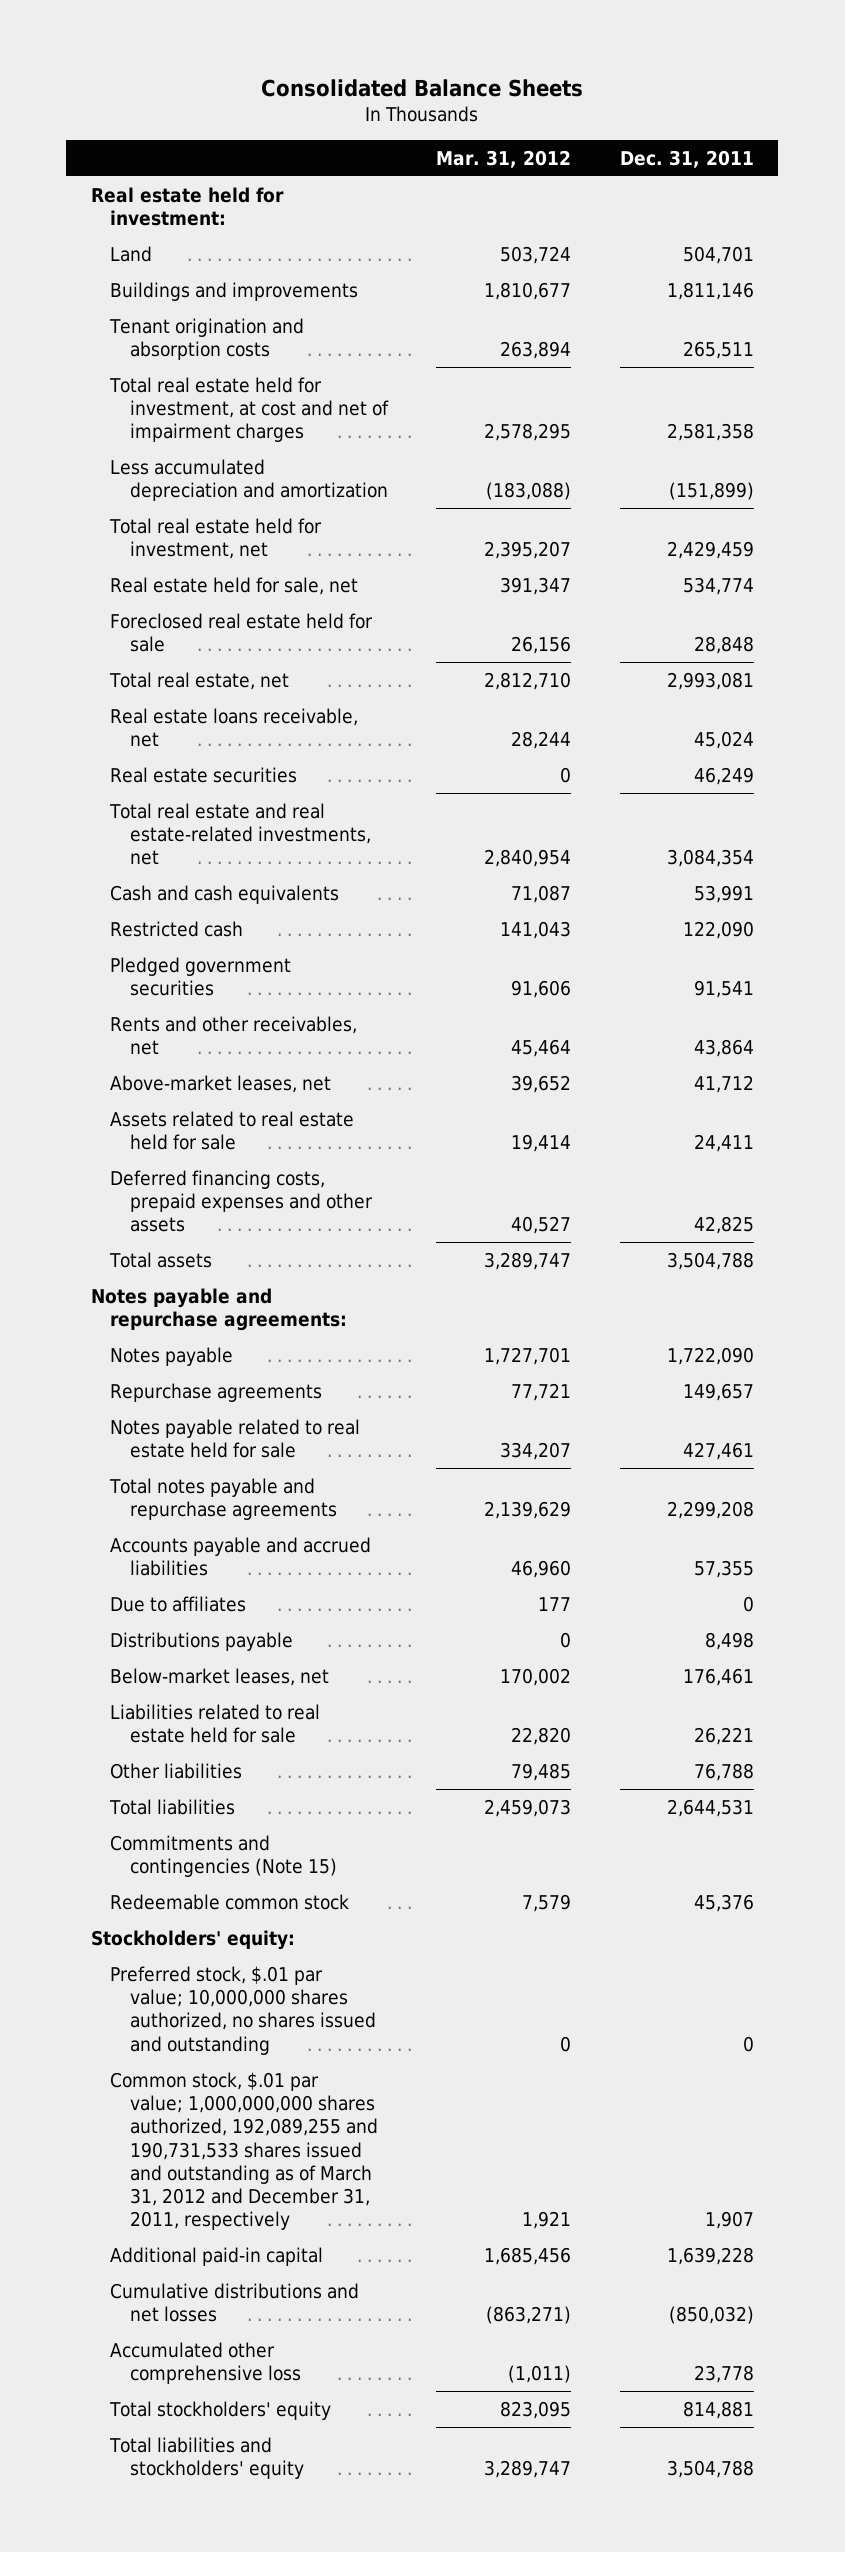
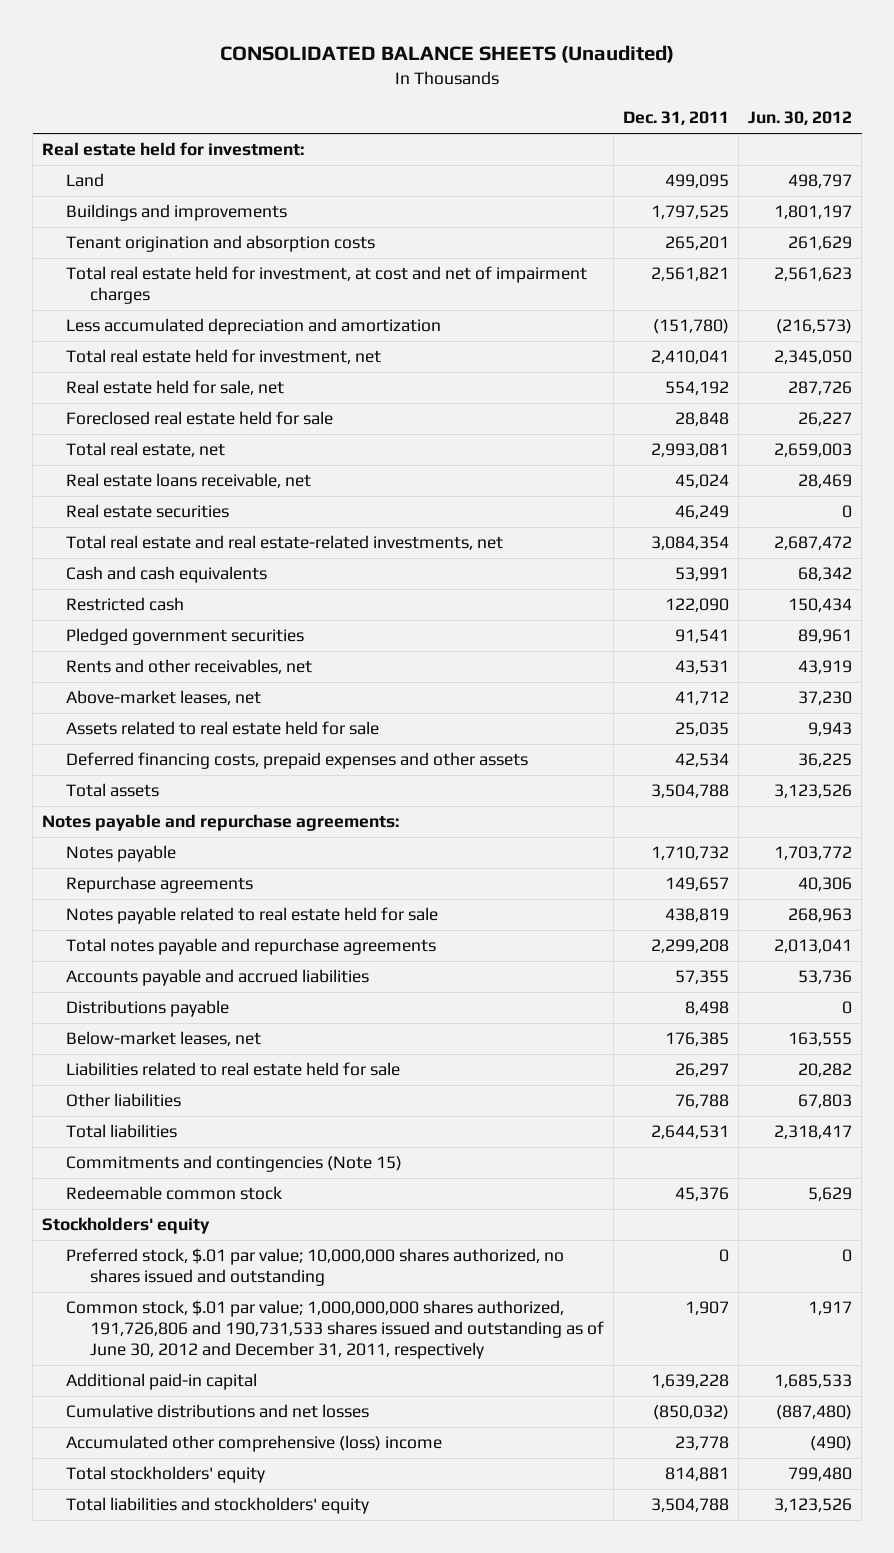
[261,78,584,97] Consolidated Balance Sheets -> [220,45,675,64] CONSOLIDATED BALANCE SHEETS (Unaudited)
[436,149,572,168] Mar. 31, 2012 -> none
none -> [748,111,853,126] Jun. 30, 2012
[683,245,755,264] 504,701 -> [665,174,730,189] 499,095
[667,281,755,300] 1,811,146 -> [651,205,730,220] 1,797,525
[683,341,755,360] 265,511 -> [665,236,730,251] 265,201
[667,423,755,442] 2,581,358 -> [651,267,730,282] 2,561,821
[669,482,755,501] (151,899) -> [653,319,730,335] (151,780)
[667,541,755,560] 2,429,459 -> [651,350,730,365] 2,410,041
[683,576,755,595] 534,774 -> [665,381,730,396] 554,192
[694,1039,755,1058] 43,864 -> [675,660,730,675] 43,531
[694,1134,755,1153] 24,411 -> [675,722,730,737] 25,035
[694,1216,755,1235] 42,825 -> [675,753,730,768] 42,534
[667,1346,755,1365] 1,722,090 -> [651,846,730,861] 1,710,732
[683,1442,755,1461] 427,461 -> [665,908,730,923] 438,819
[110,1595,247,1612] Due to affiliates -> none
[683,1667,755,1686] 176,461 -> [665,1032,730,1047] 176,385
[694,1727,755,1746] 26,221 -> [675,1063,730,1078] 26,297
[90,1929,295,1950] Stockholders' equity: -> [42,1217,211,1235] Stockholders' equity
[110,2071,378,2231] Common stock, $.01 par value; 1,000,000,000 shares authorized, 192,089,255 and 190,731,533 shares issued and outstanding as of March 31, 2012 and December 31, 2011, respectively -> [66,1300,604,1359] Common stock, $.01 par value; 1,000,000,000 shares authorized, 191,726,806 and 190,731,533 shares issued and outstanding as of June 30, 2012 and December 31, 2011, respectively
[110,2341,301,2385] Accumulated other comprehensive loss -> [66,1435,443,1453] Accumulated other comprehensive (loss) income

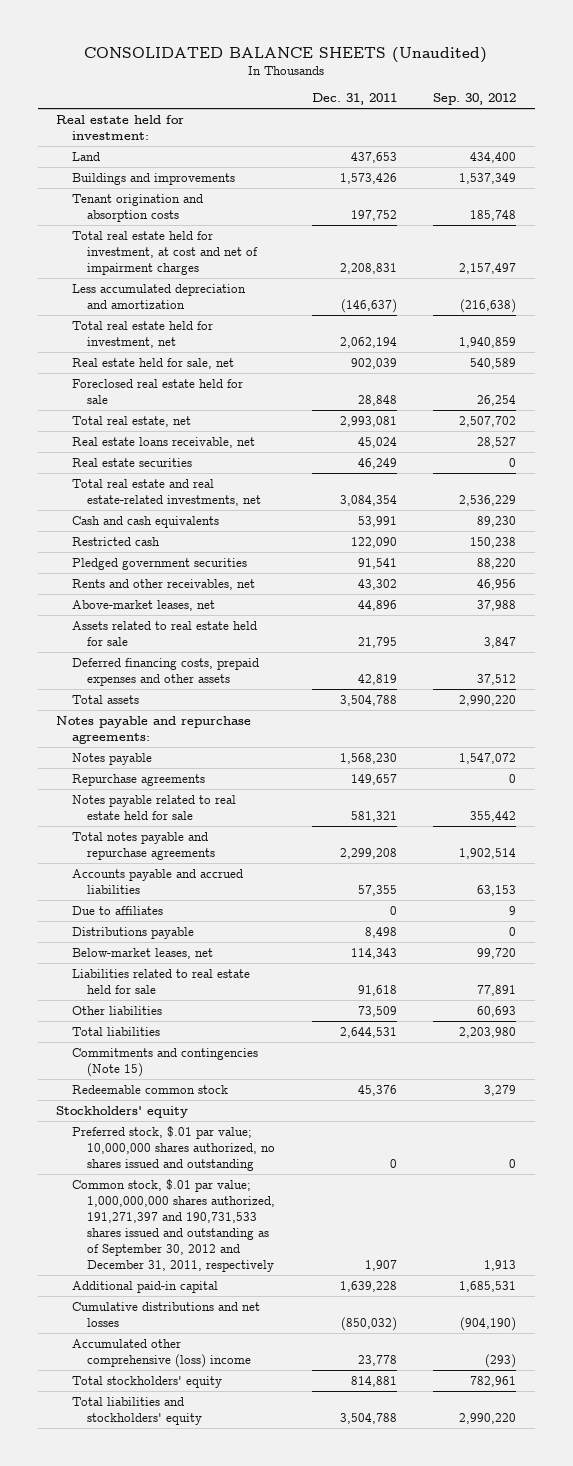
[748,111,853,126] Jun. 30, 2012 -> none
none -> [433,93,517,106] Sep. 30, 2012
[665,174,730,189] 499,095 -> [350,151,397,163] 437,653
[651,205,730,220] 1,797,525 -> [339,172,397,184] 1,573,426
[665,236,730,251] 265,201 -> [350,209,397,221] 197,752
[651,267,730,282] 2,561,821 -> [339,262,397,274] 2,208,831
[653,319,730,335] (151,780) -> [340,298,397,313] (146,637)
[651,350,730,365] 2,410,041 -> [339,336,397,348] 2,062,194
[665,381,730,396] 554,192 -> [350,357,397,369] 902,039
[675,660,730,675] 43,531 -> [357,578,397,590] 43,302
[675,691,730,706] 41,712 -> [357,599,397,611] 44,896
[675,722,730,737] 25,035 -> [357,636,397,648] 21,795
[675,753,730,768] 42,534 -> [357,673,397,685] 42,819
[651,846,730,861] 1,710,732 -> [339,752,397,764] 1,568,230
[665,908,730,923] 438,819 -> [350,810,397,822] 581,321
none -> [71,905,163,915] Due to affiliates
[665,1032,730,1047] 176,385 -> [350,947,397,959] 114,343
[675,1063,730,1078] 26,297 -> [357,984,397,996] 91,618
[675,1094,730,1109] 76,788 -> [357,1005,397,1017] 73,509
[66,1300,604,1359] Common stock, $.01 par value; 1,000,000,000 shares authorized, 191,726,806 and 190,731,533 shares issued and outstanding as of June 30, 2012 and December 31, 2011, respectively -> [71,1178,275,1273] Common stock, $.01 par value; 1,000,000,000 shares authorized, 191,271,397 and 190,731,533 shares issued and outstanding as of September 30, 2012 and December 31, 2011, respectively

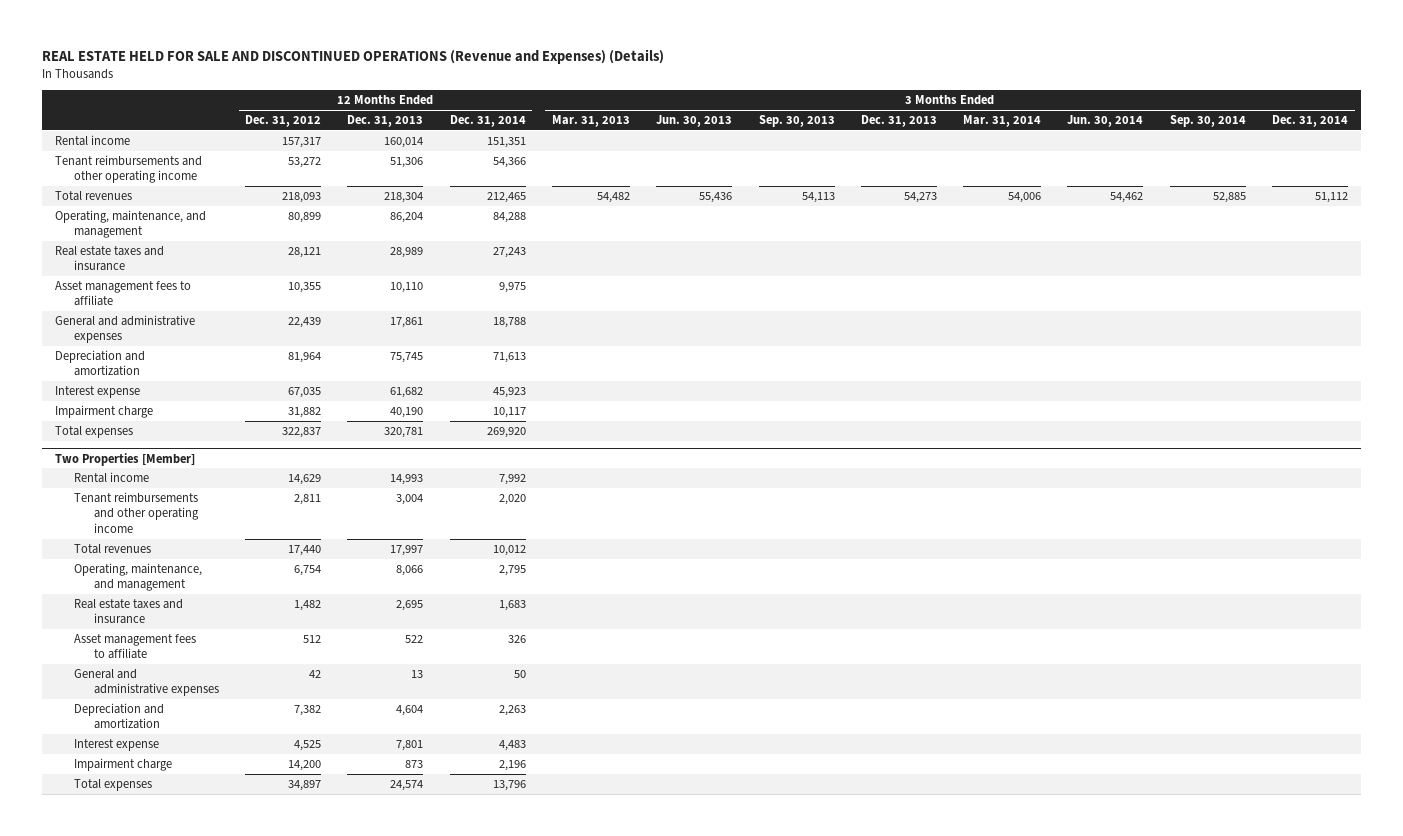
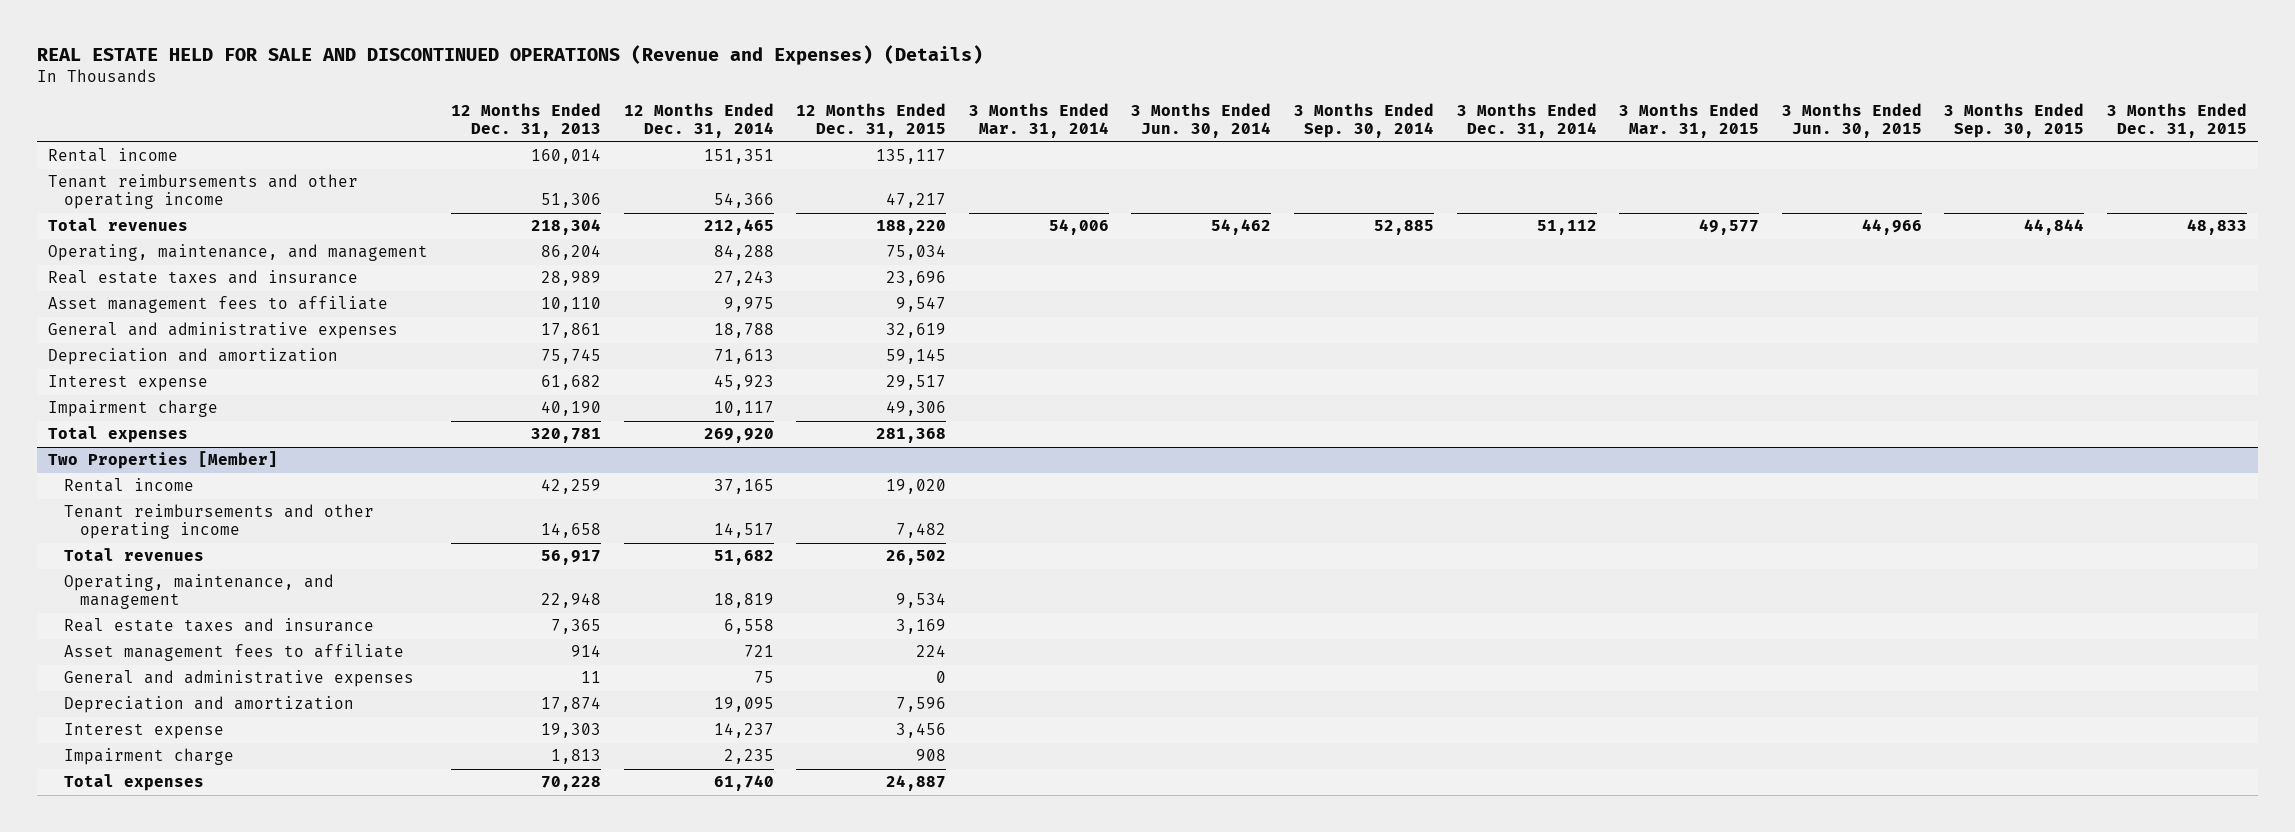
[245,114,322,127] Dec. 31, 2012 -> none
[551,114,630,127] Mar. 31, 2013 -> none
[656,114,733,127] Jun. 30, 2013 -> none
[758,114,835,127] Sep. 30, 2013 -> none
[860,114,937,127] Dec. 31, 2013 -> none
none -> [796,103,947,138] 12 Months Ended Dec. 31, 2015
none -> [1619,103,1760,138] 3 Months Ended Mar. 31, 2015
none -> [1781,103,1922,138] 3 Months Ended Jun. 30, 2015
none -> [1944,103,2085,138] 3 Months Ended Sep. 30, 2015
none -> [2107,103,2248,138] 3 Months Ended Dec. 31, 2015
[390,473,424,485] 14,993 -> [540,479,601,495] 42,259
[498,473,526,485] 7,992 -> [713,479,774,495] 37,165
[396,493,424,505] 3,004 -> [540,523,601,539] 14,658
[498,493,526,505] 2,020 -> [713,523,774,539] 14,517
[390,544,424,556] 17,997 -> [540,550,601,566] 56,917
[492,544,526,556] 10,012 -> [713,550,774,566] 51,682
[396,564,424,576] 8,066 -> [540,593,601,609] 22,948
[498,564,526,576] 2,795 -> [713,593,774,609] 18,819
[396,599,424,611] 2,695 -> [550,619,601,635] 7,365
[498,599,526,611] 1,683 -> [723,619,774,635] 6,558
[405,634,424,643] 522 -> [570,645,601,658] 914
[507,634,526,643] 326 -> [743,645,774,658] 721
[411,669,424,678] 13 -> [580,671,601,684] 11
[513,669,526,678] 50 -> [753,671,774,684] 75
[396,704,424,716] 4,604 -> [540,697,601,713] 17,874
[498,704,526,716] 2,263 -> [713,697,774,713] 19,095
[396,739,424,751] 7,801 -> [540,723,601,739] 19,303
[498,739,526,751] 4,483 -> [713,723,774,739] 14,237
[405,759,424,768] 873 -> [550,749,601,765] 1,813
[498,759,526,771] 2,196 -> [723,749,774,765] 2,235
[390,779,424,791] 24,574 -> [540,776,601,792] 70,228
[492,779,526,791] 13,796 -> [713,775,774,792] 61,740

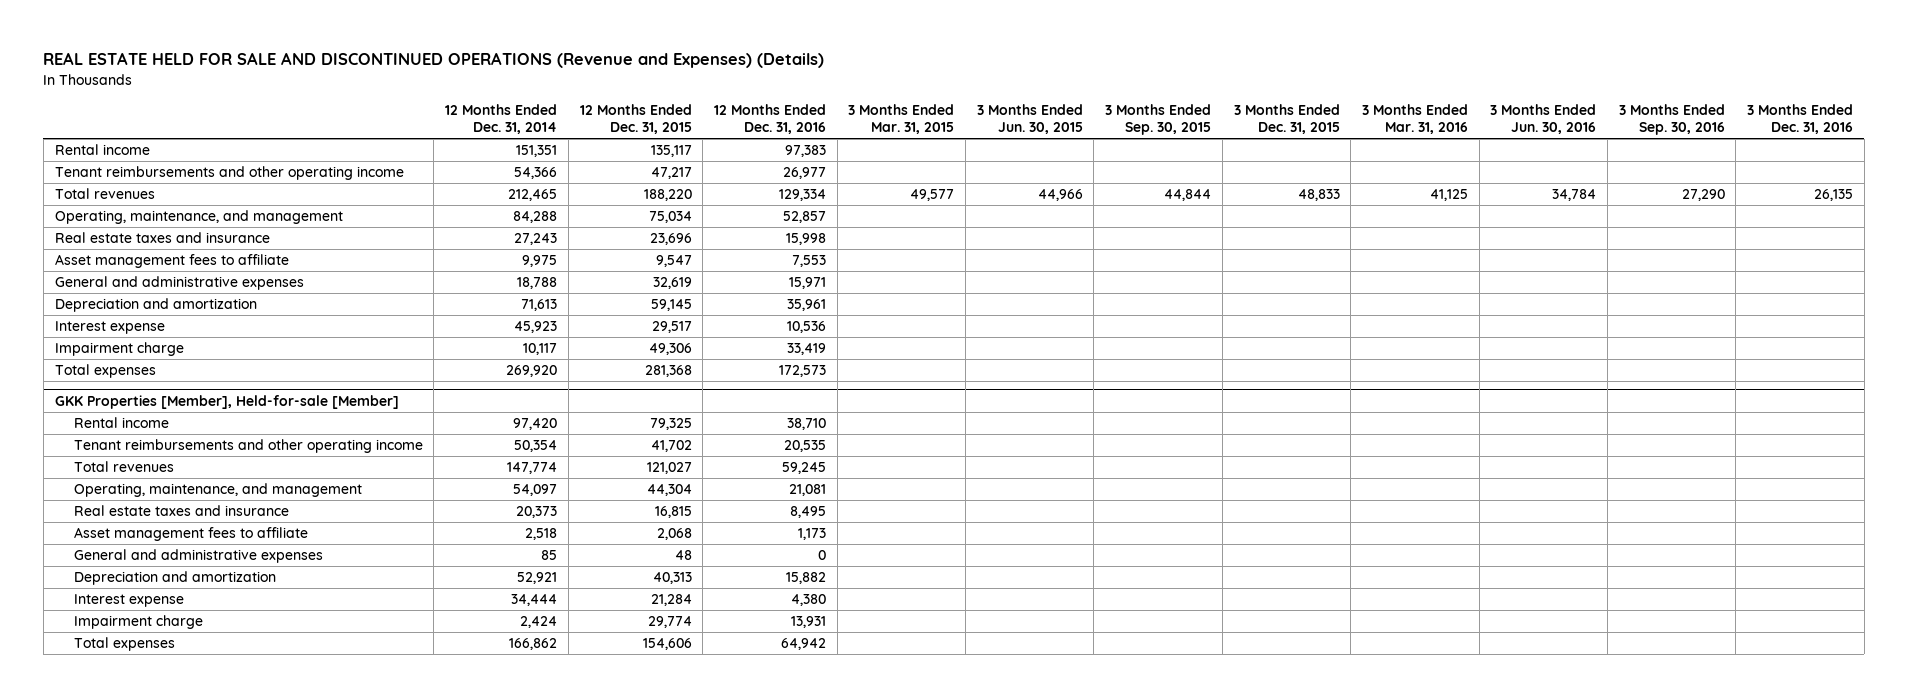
[450,103,601,138] 12 Months Ended Dec. 31, 2013 -> none
[968,103,1109,138] 3 Months Ended Mar. 31, 2014 -> none
[1131,103,1272,138] 3 Months Ended Jun. 30, 2014 -> none
[1293,103,1434,138] 3 Months Ended Sep. 30, 2014 -> none
[1456,103,1597,138] 3 Months Ended Dec. 31, 2014 -> none
none -> [713,103,826,135] 12 Months Ended Dec. 31, 2016
none -> [1361,103,1468,135] 3 Months Ended Mar. 31, 2016
none -> [1490,103,1597,135] 3 Months Ended Jun. 30, 2016
none -> [1618,103,1725,136] 3 Months Ended Sep. 30, 2016
none -> [1747,103,1854,135] 3 Months Ended Dec. 31, 2016
[48,451,279,470] Two Properties [Member] -> none
none -> [54,394,399,409] GKK Properties [Member], Held-for-sale [Member]
[713,479,774,495] 37,165 -> [513,418,558,431] 97,420
[886,479,947,495] 19,020 -> [649,418,692,431] 79,325
[713,523,774,539] 14,517 -> [514,440,558,453] 50,354
[896,523,947,539] 7,482 -> [650,440,692,453] 41,702
[713,550,774,566] 51,682 -> [507,462,558,475] 147,774
[886,550,947,566] 26,502 -> [646,462,692,475] 121,027
[713,593,774,609] 18,819 -> [513,484,558,497] 54,097
[896,593,947,609] 9,534 -> [646,484,692,497] 44,304
[723,619,774,635] 6,558 -> [516,506,558,519] 20,373
[896,619,947,635] 3,169 -> [654,506,692,519] 16,815
[743,645,774,658] 721 -> [525,528,558,541] 2,518
[916,645,947,658] 224 -> [656,528,692,541] 2,068
[753,671,774,684] 75 -> [541,550,558,561] 85
[936,671,947,684] 0 -> [674,550,692,561] 48
[713,697,774,713] 19,095 -> [517,572,558,585] 52,921
[896,697,947,713] 7,596 -> [652,572,692,585] 40,313
[713,723,774,739] 14,237 -> [511,594,558,607] 34,444
[896,723,947,739] 3,456 -> [650,594,692,607] 21,284
[723,749,774,765] 2,235 -> [520,616,558,629] 2,424
[916,749,947,762] 908 -> [647,616,692,629] 29,774
[713,775,774,792] 61,740 -> [509,638,558,651] 166,862
[886,775,947,792] 24,887 -> [642,638,692,651] 154,606

